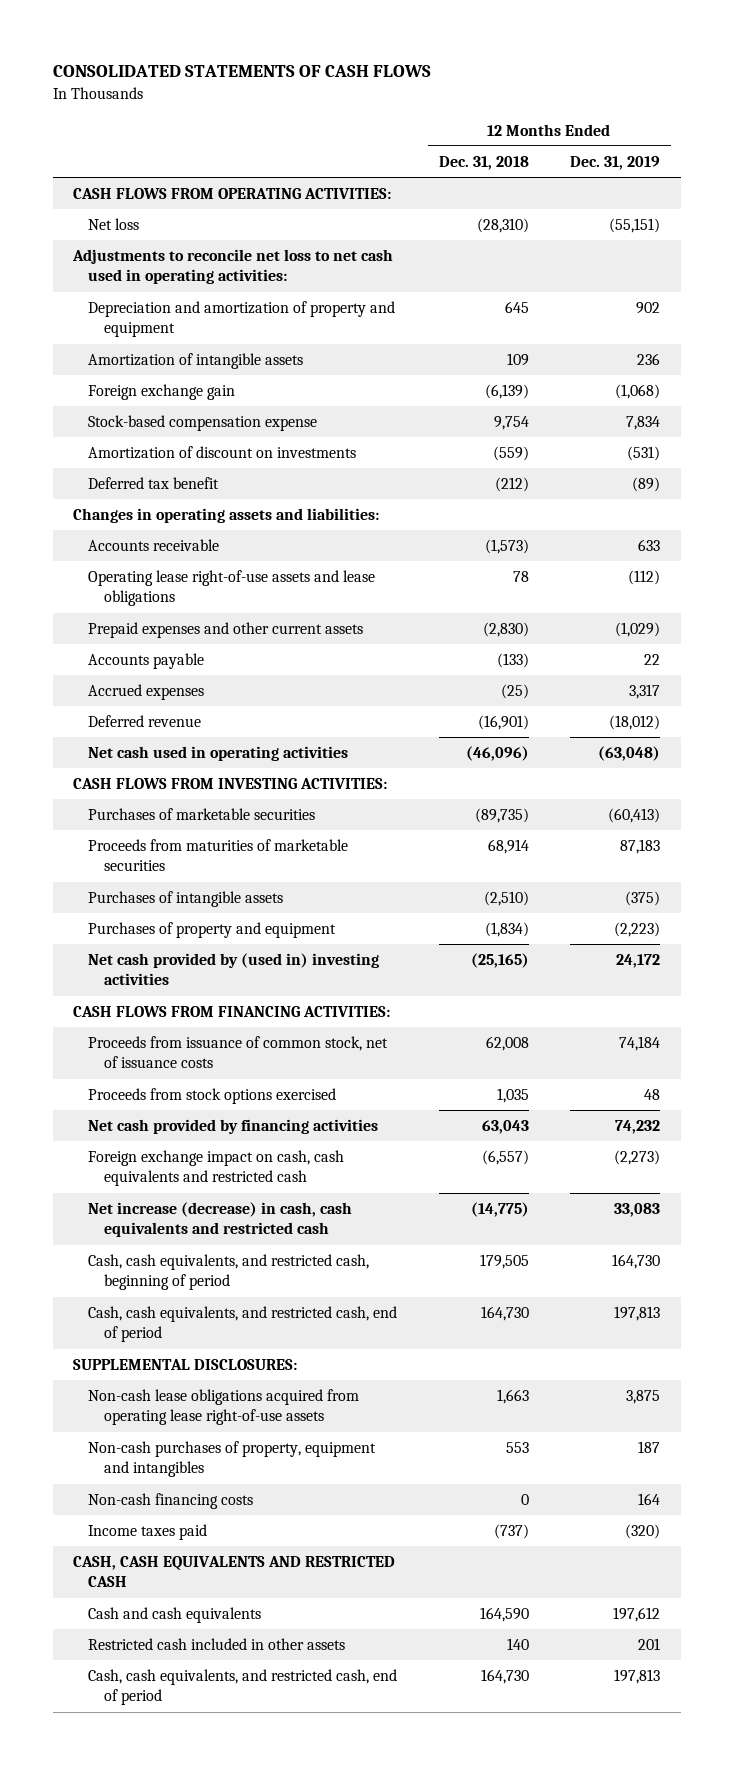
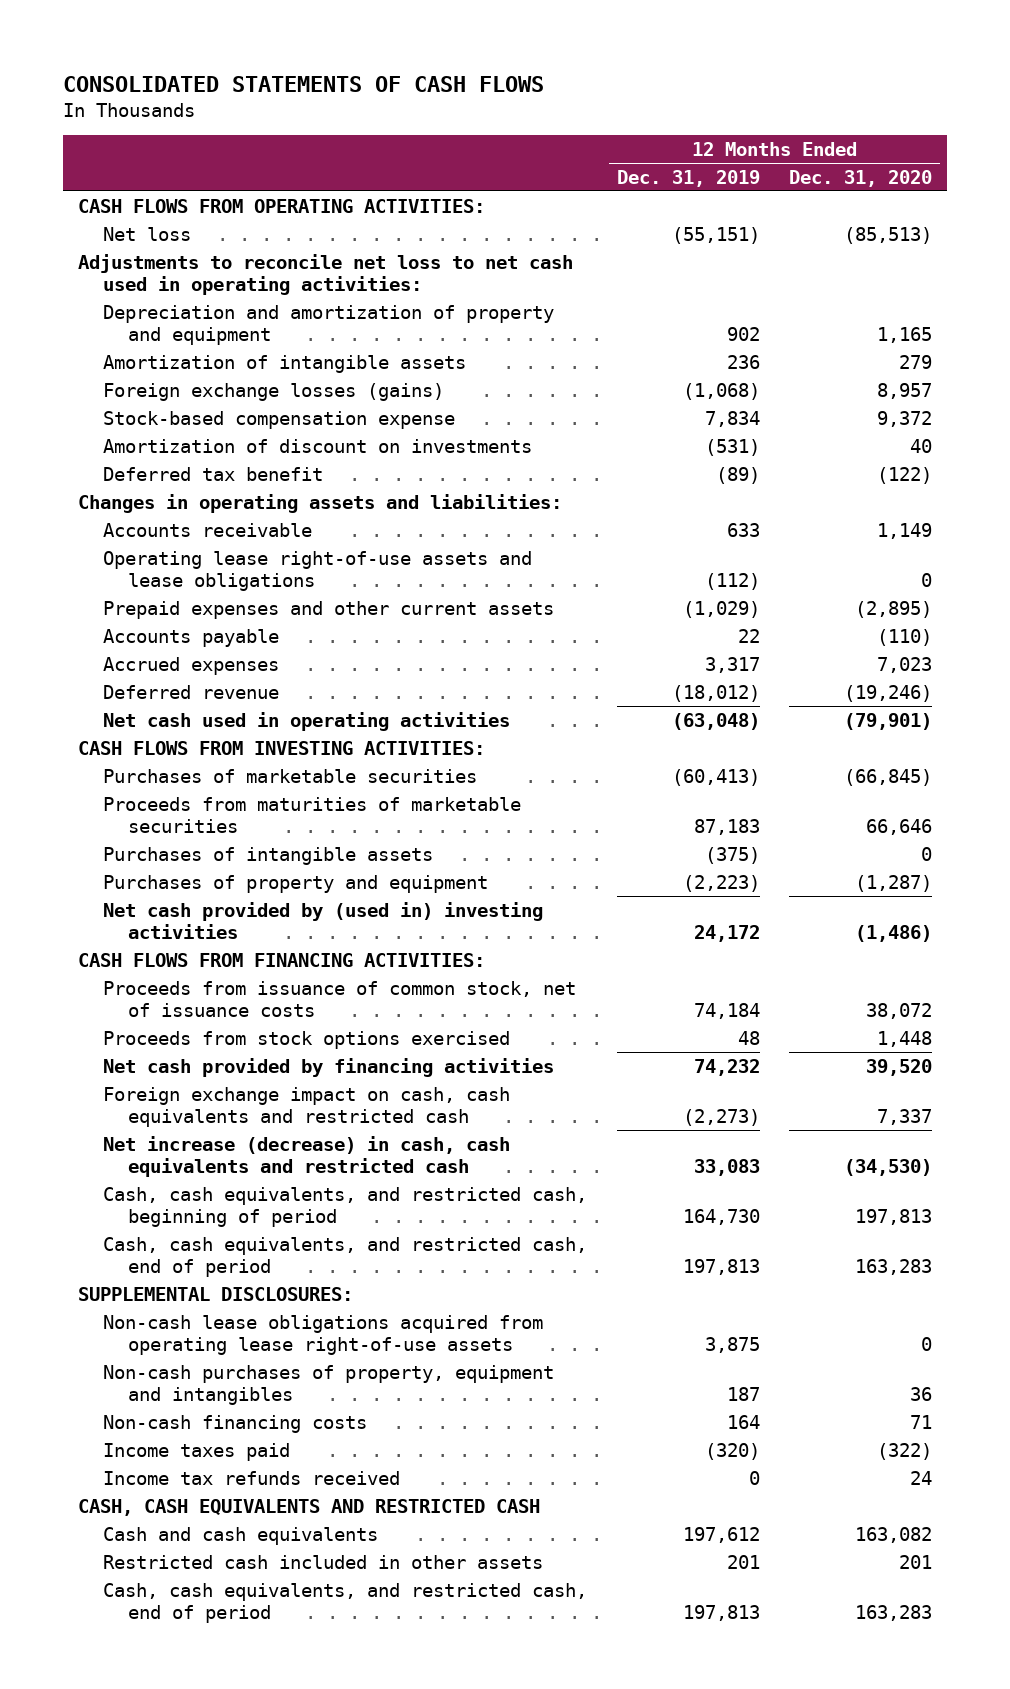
[438,156,529,171] Dec. 31, 2018 -> none
none -> [789,169,933,187] Dec. 31, 2020
[88,384,236,401] Foreign exchange gain -> [103,382,445,401] Foreign exchange losses (gains)
none -> [103,1470,401,1485] Income tax refunds received

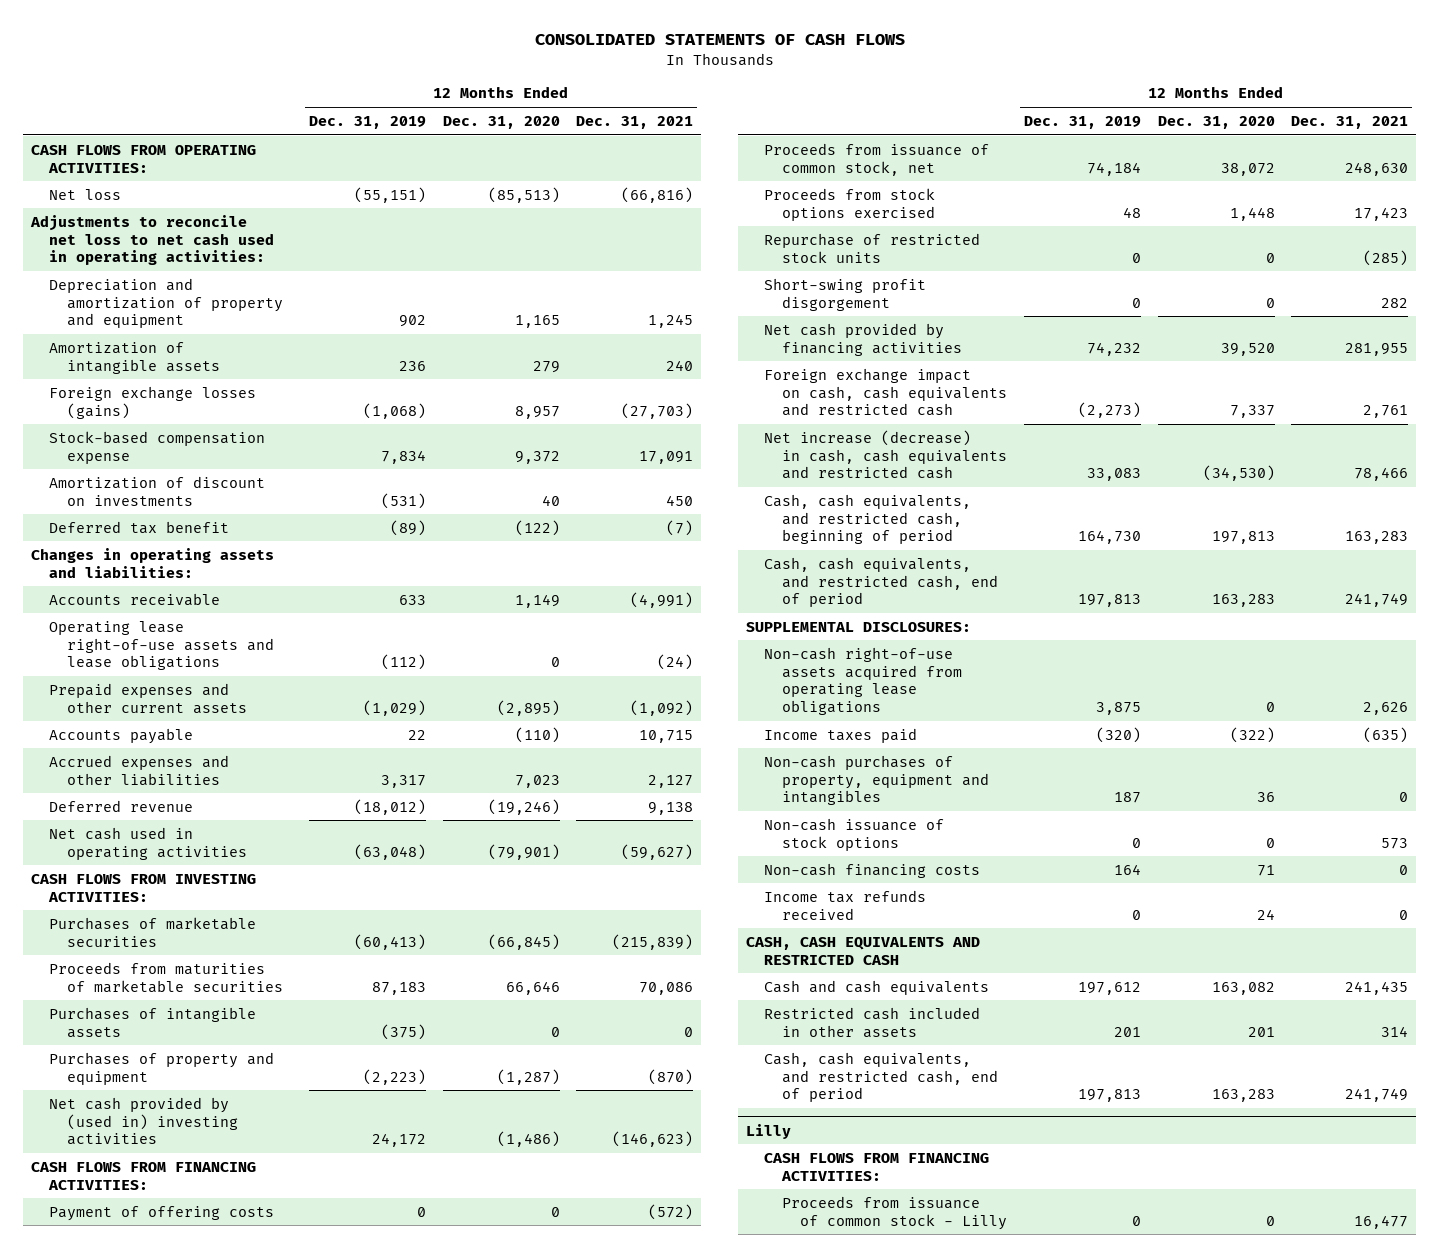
none -> [576,115,694,129] Dec. 31, 2021
[103,656,280,675] Accrued expenses -> [49,754,230,786] Accrued expenses and other liabilities
none -> [49,1205,275,1221] Payment of offering costs
[103,980,577,1017] Proceeds from issuance of common stock, net of issuance costs -> [764,142,990,176] Proceeds from issuance of common stock, net
none -> [764,232,981,263] Repurchase of restricted stock units
none -> [764,277,927,311] Short-swing profit disgorgement
[103,1314,544,1355] Non-cash lease obligations acquired from operating lease right-of-use assets -> [764,646,963,716] Non-cash right-of-use assets acquired from operating lease obligations
[103,1442,291,1461] Income taxes paid -> [764,727,918,743] Income taxes paid
none -> [764,817,945,851] Non-cash issuance of stock options
none -> [746,1123,792,1139] Lilly
none -> [764,1152,990,1181] CASH FLOWS FROM FINANCING ACTIVITIES:
none -> [782,1195,1008,1230] Proceeds from issuance of common stock - Lilly

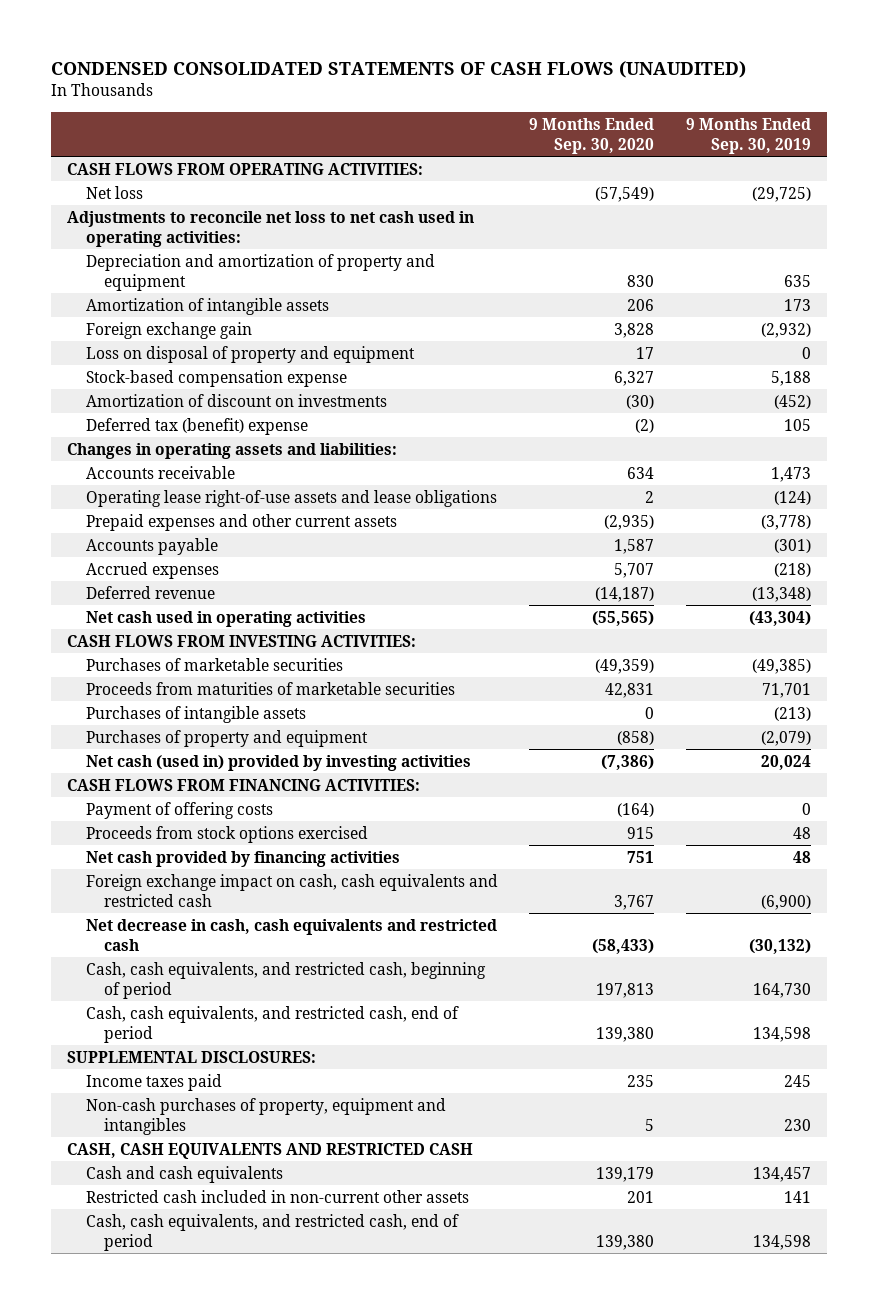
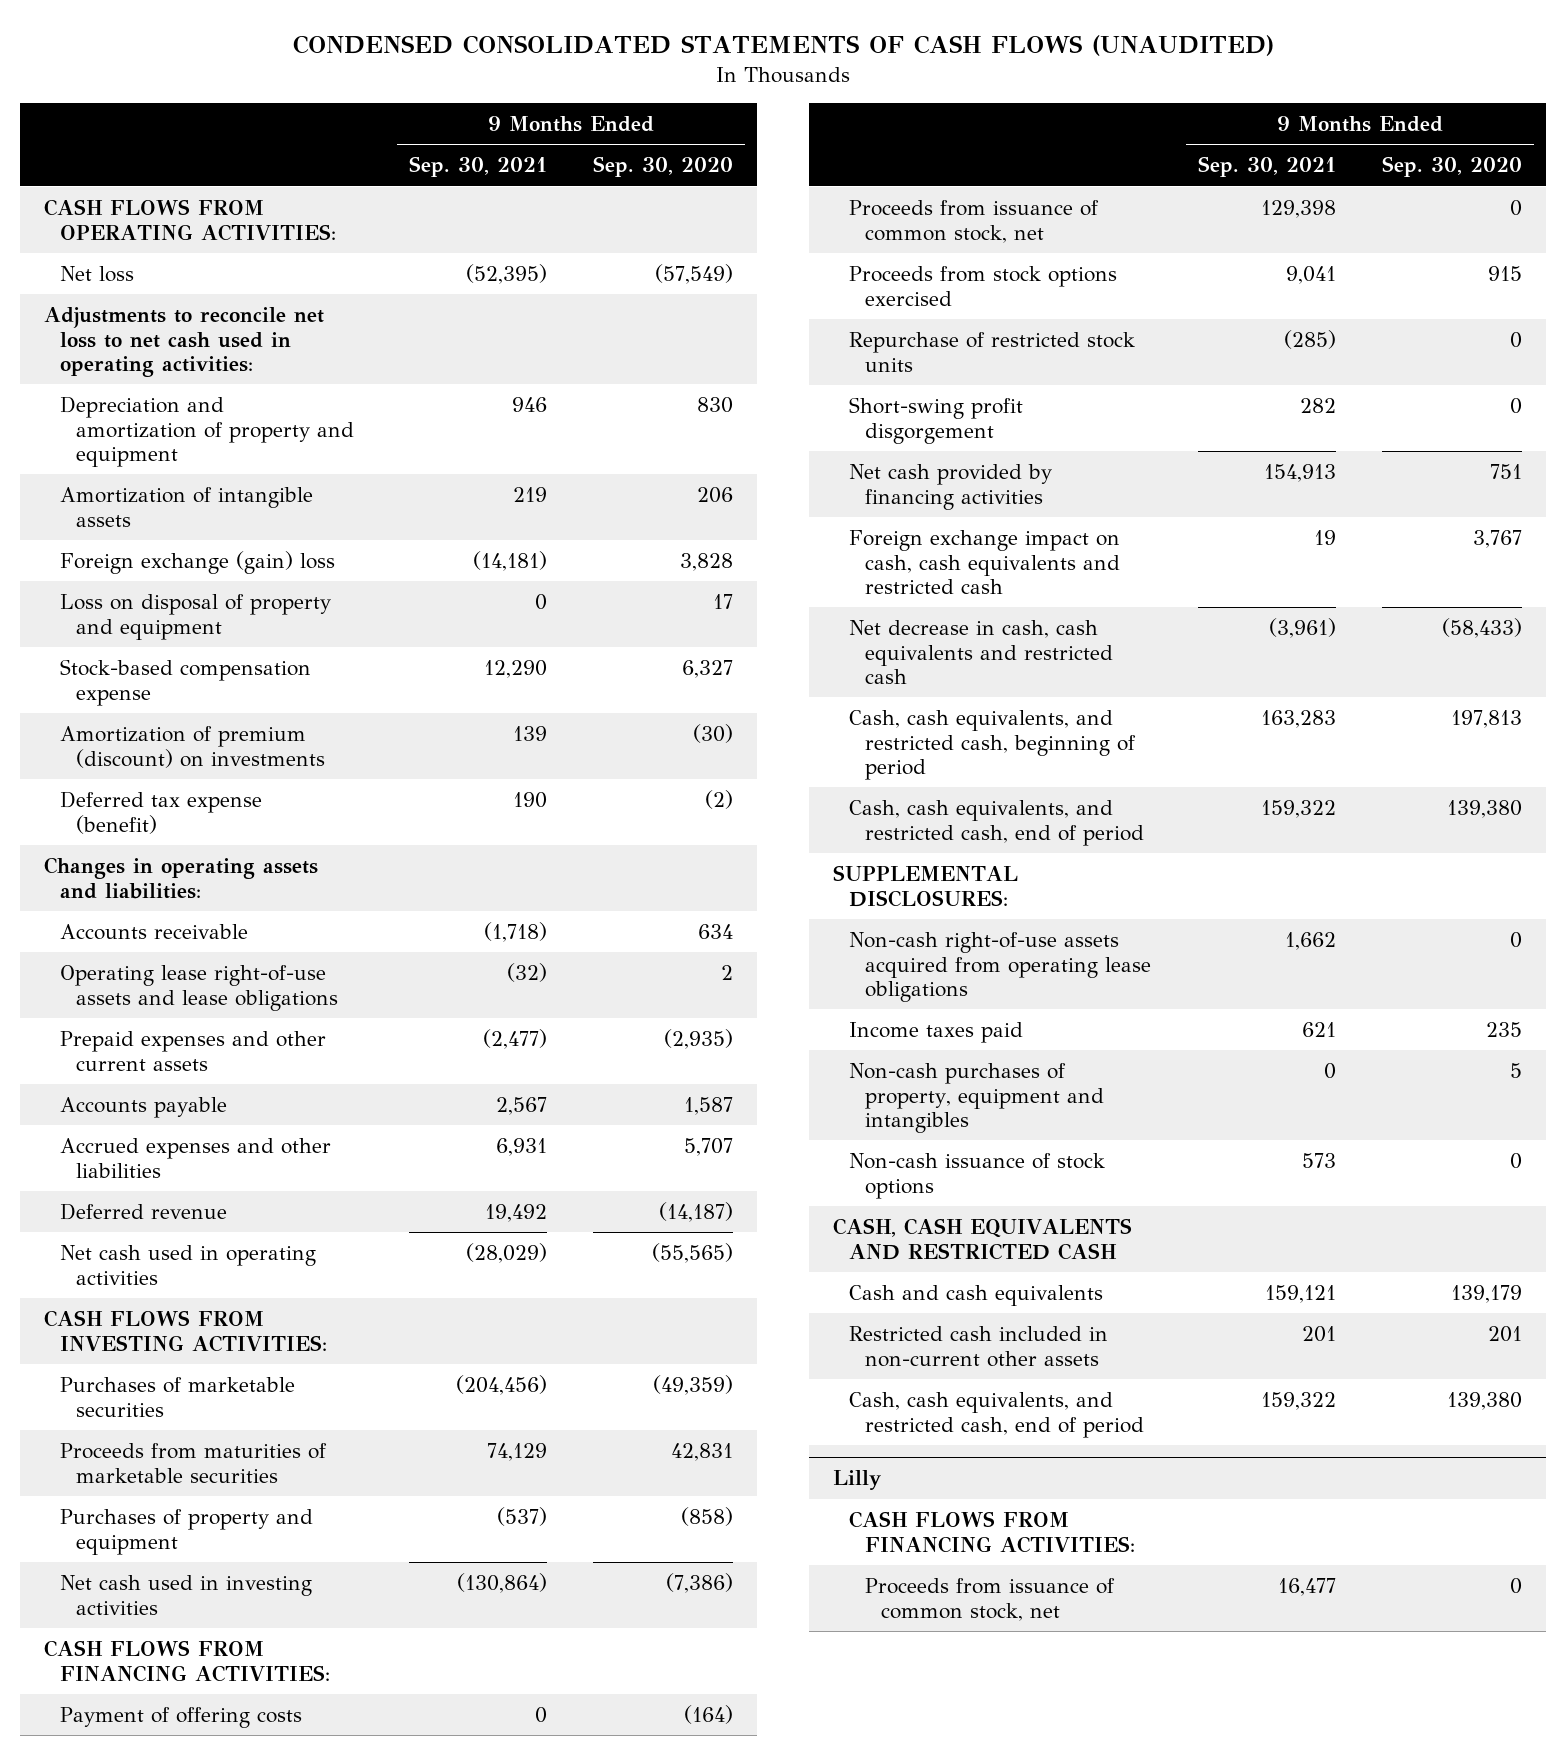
[686,117,812,154] 9 Months Ended Sep. 30, 2019 -> none
none -> [408,156,547,178] Sep. 30, 2021
[85,321,252,339] Foreign exchange gain -> [59,551,335,575] Foreign exchange (gain) loss
[85,393,387,407] Amortization of discount on investments -> [59,726,325,768] Amortization of premium (discount) on investments
[85,417,308,435] Deferred tax (benefit) expense -> [59,791,262,834] Deferred tax expense (benefit)
[85,561,219,579] Accrued expenses -> [59,1138,331,1178] Accrued expenses and other liabilities
[85,705,306,723] Purchases of intangible assets -> none
[85,754,471,771] Net cash (used in) provided by investing activities -> [59,1575,312,1615] Net cash used in investing activities
none -> [848,200,1099,243] Proceeds from issuance of common stock, net
none -> [848,332,1135,372] Repurchase of restricted stock units
none -> [848,397,1023,444] Short-swing profit disgorgement
none -> [848,932,1152,1003] Non-cash right-of-use assets acquired from operating lease obligations
none -> [848,1153,1105,1199] Non-cash issuance of stock options
none -> [832,1470,881,1491] Lilly
none -> [848,1511,1136,1553] CASH FLOWS FROM FINANCING ACTIVITIES:
none -> [865,1578,1116,1621] Proceeds from issuance of common stock, net

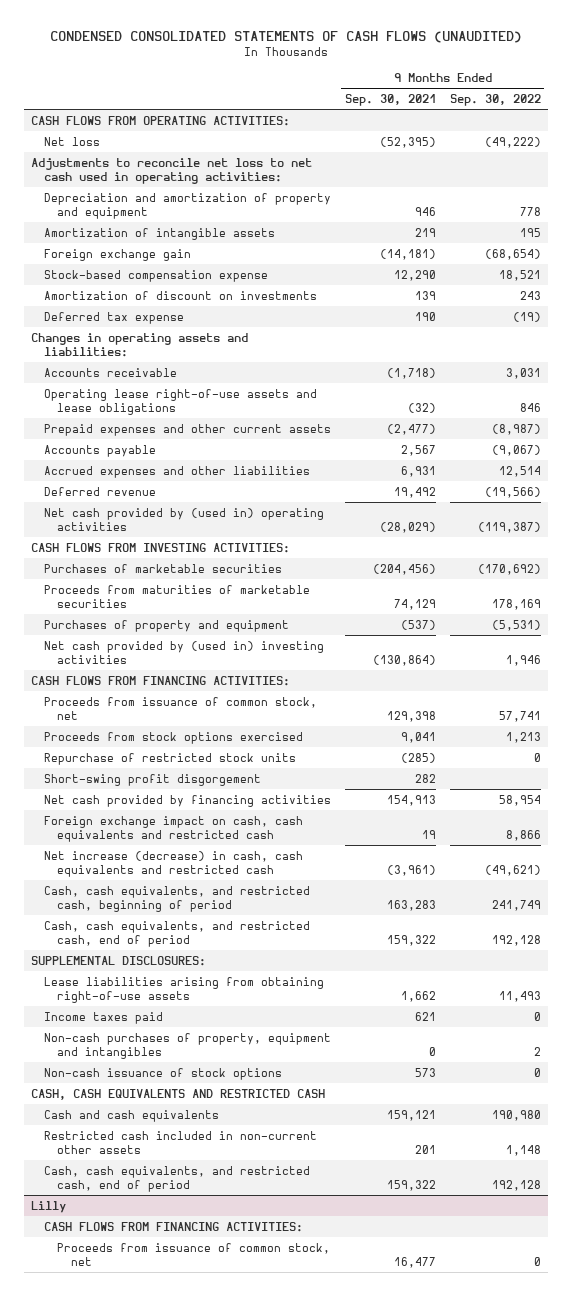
[593,156,734,178] Sep. 30, 2020 -> none
none -> [449,93,541,106] Sep. 30, 2022
[59,594,331,640] Loss on disposal of property and equipment -> none
[59,551,335,575] Foreign exchange (gain) loss -> [44,248,192,261] Foreign exchange gain
[59,726,325,768] Amortization of premium (discount) on investments -> [44,290,318,300] Amortization of discount on investments
[59,791,262,834] Deferred tax expense (benefit) -> [44,311,185,324] Deferred tax expense
[59,1245,316,1285] Net cash used in operating activities -> [44,507,325,531] Net cash provided by (used in) operating activities
[59,1575,312,1615] Net cash used in investing activities -> [44,640,325,664] Net cash provided by (used in) investing activities
[59,1707,302,1729] Payment of offering costs -> none
[848,620,1114,685] Net decrease in cash, cash equivalents and restricted cash -> [44,850,304,877] Net increase (decrease) in cash, cash equivalents and restricted cash
[848,932,1152,1003] Non-cash right-of-use assets acquired from operating lease obligations -> [44,976,325,1003] Lease liabilities arising from obtaining right-of-use assets

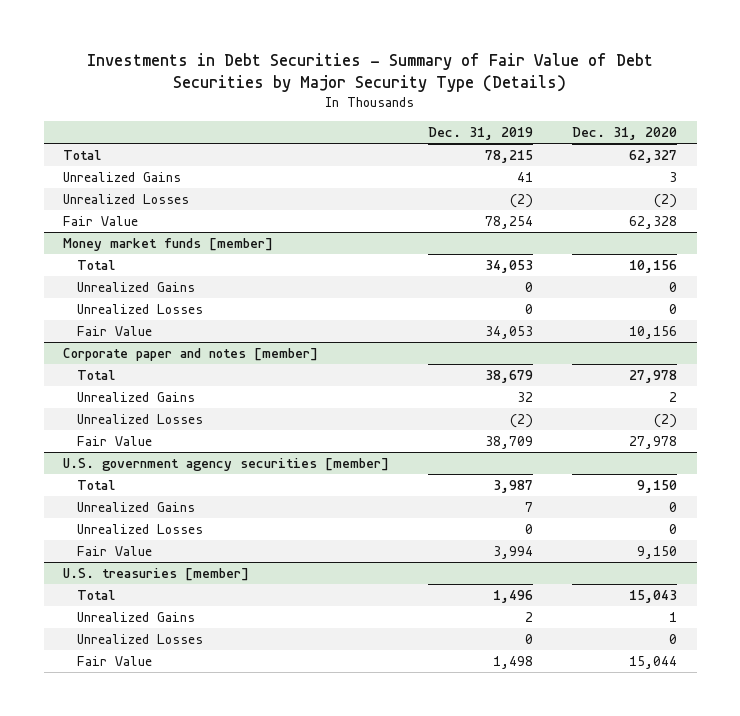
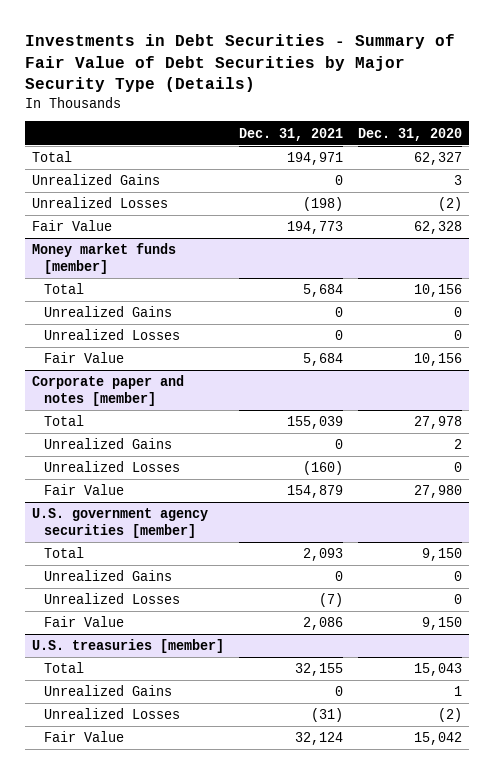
[428,127,534,141] Dec. 31, 2019 -> none
none -> [239,127,344,141] Dec. 31, 2021
[654,413,678,428] (2) -> [453,462,462,473] 0
[629,435,678,449] 27,978 -> [413,485,462,499] 27,980
[669,633,678,644] 0 -> [437,708,462,723] (2)
[629,655,678,669] 15,044 -> [413,732,462,746] 15,042

